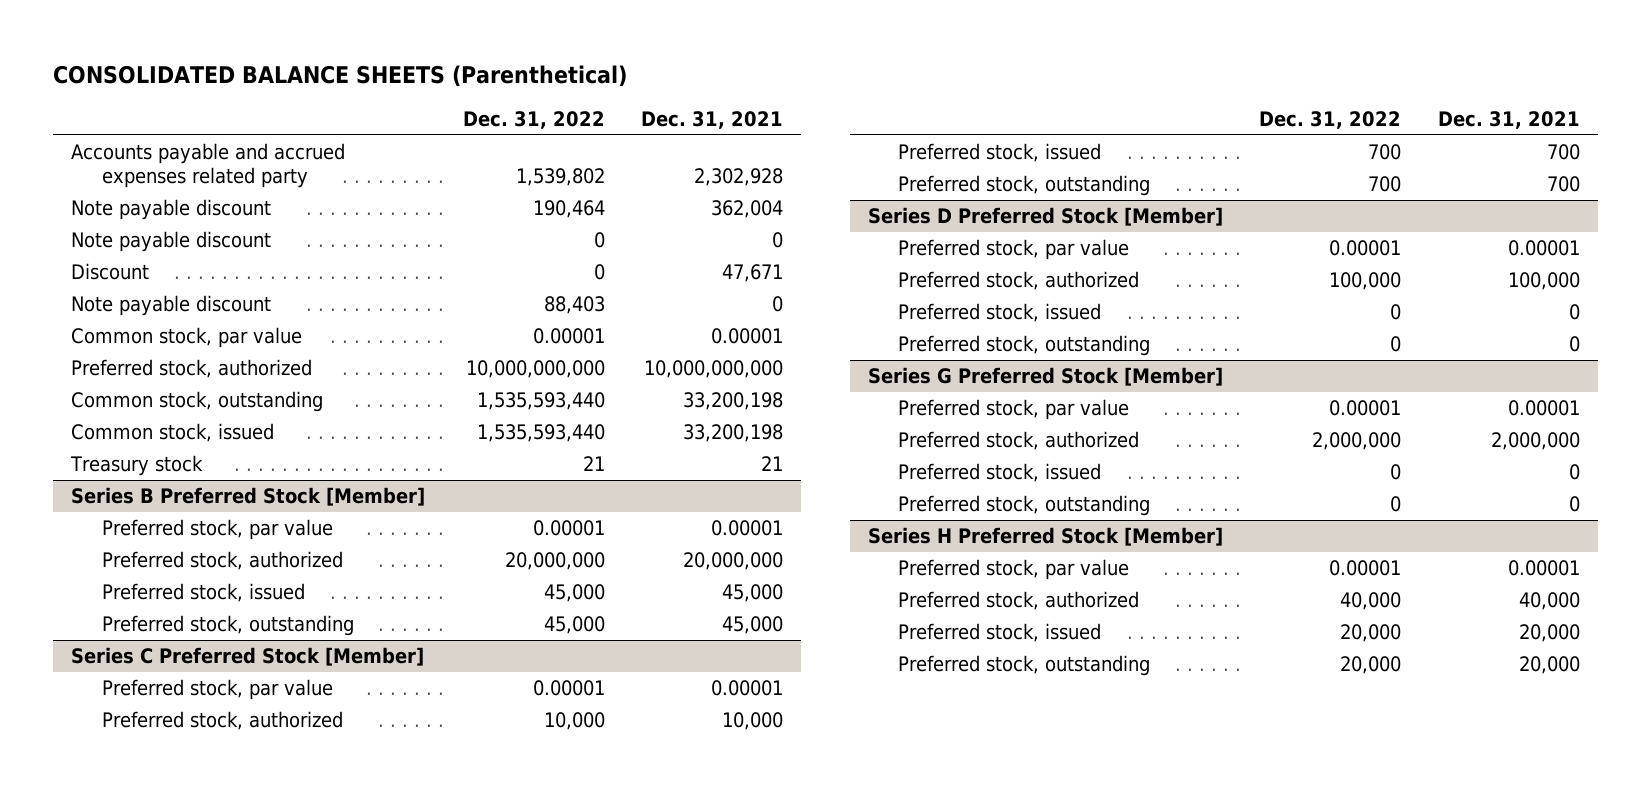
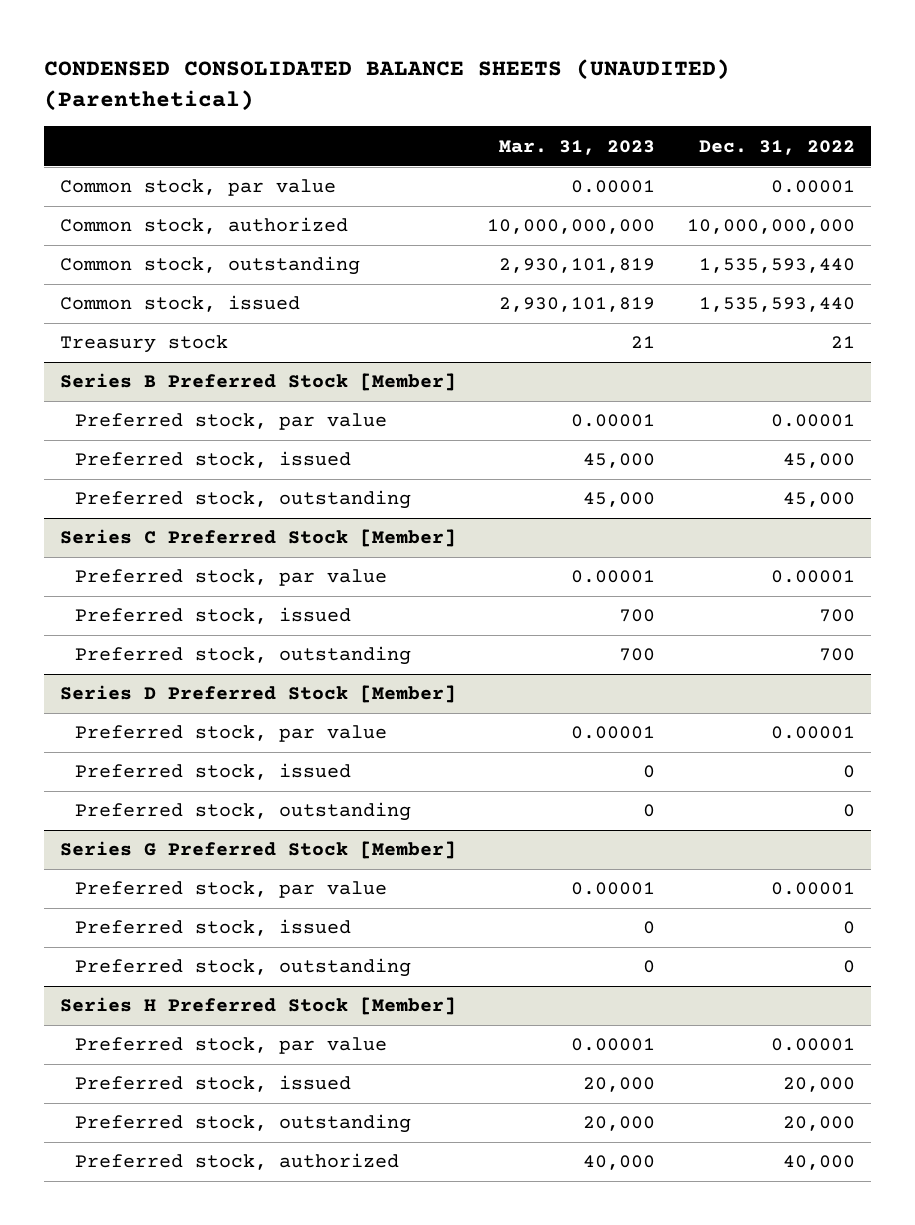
[53,65,628,88] CONSOLIDATED BALANCE SHEETS (Parenthetical) -> [43,59,730,112] CONDENSED CONSOLIDATED BALANCE SHEETS (UNAUDITED) (Parenthetical)
[640,110,783,129] Dec. 31, 2021 -> none
none -> [499,139,656,155] Mar. 31, 2023
[71,143,346,189] Accounts payable and accrued expenses related party -> none
[71,199,272,221] Note payable discount -> none
[71,231,272,253] Note payable discount -> none
[71,263,150,281] Discount -> none
[71,295,272,317] Note payable discount -> none
[71,359,313,379] Preferred stock, authorized -> [59,217,348,235] Common stock, authorized
[101,551,343,571] Preferred stock, authorized -> none
[101,711,343,731] Preferred stock, authorized -> none
[898,271,1140,291] Preferred stock, authorized -> none
[898,431,1140,451] Preferred stock, authorized -> none
[898,591,1140,611] Preferred stock, authorized -> [75,1153,400,1171] Preferred stock, authorized

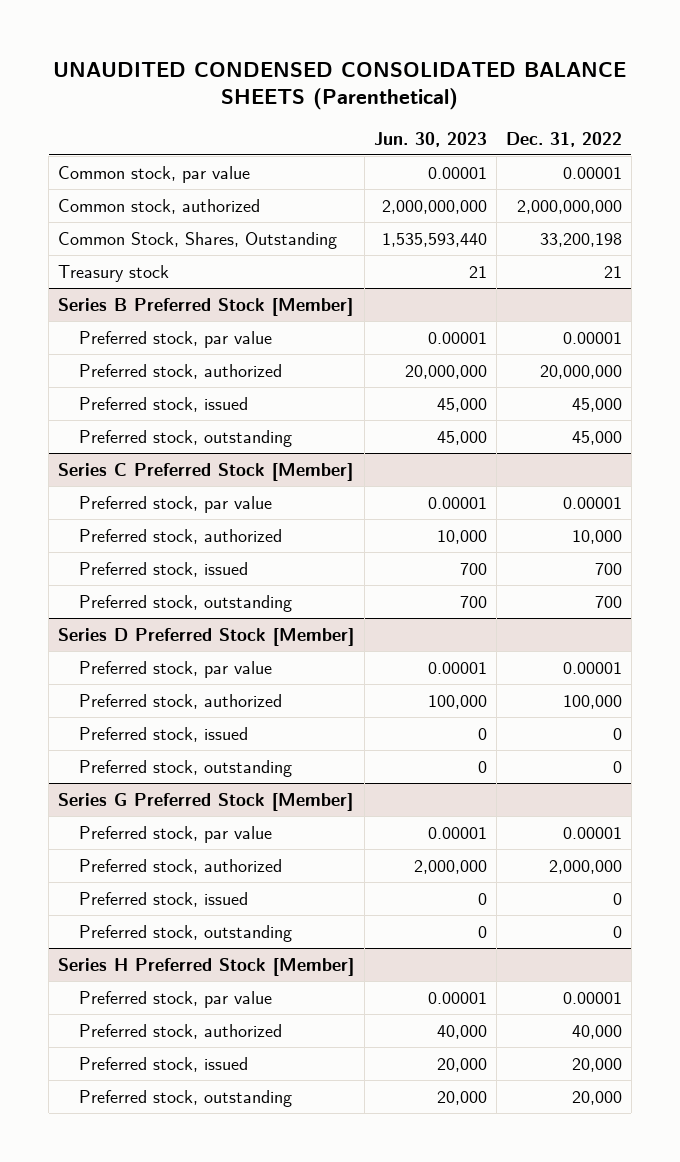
[43,59,730,112] CONDENSED CONSOLIDATED BALANCE SHEETS (UNAUDITED) (Parenthetical) -> [53,61,627,111] UNAUDITED CONDENSED CONSOLIDATED BALANCE SHEETS (Parenthetical)
[499,139,656,155] Mar. 31, 2023 -> none
none -> [373,131,487,147] Jun. 30, 2023
[59,295,300,313] Common stock, issued -> none
[686,219,855,235] 10,000,000,000 -> [516,199,622,214] 2,000,000,000
[59,256,360,276] Common stock, outstanding -> [58,231,338,249] Common Stock, Shares, Outstanding
[698,258,855,274] 1,535,593,440 -> [539,232,622,247] 33,200,198
none -> [79,363,283,379] Preferred stock, authorized
none -> [79,528,283,544] Preferred stock, authorized
none -> [79,693,283,709] Preferred stock, authorized
none -> [79,858,283,874] Preferred stock, authorized
[75,1153,400,1171] Preferred stock, authorized -> [79,1023,283,1039] Preferred stock, authorized

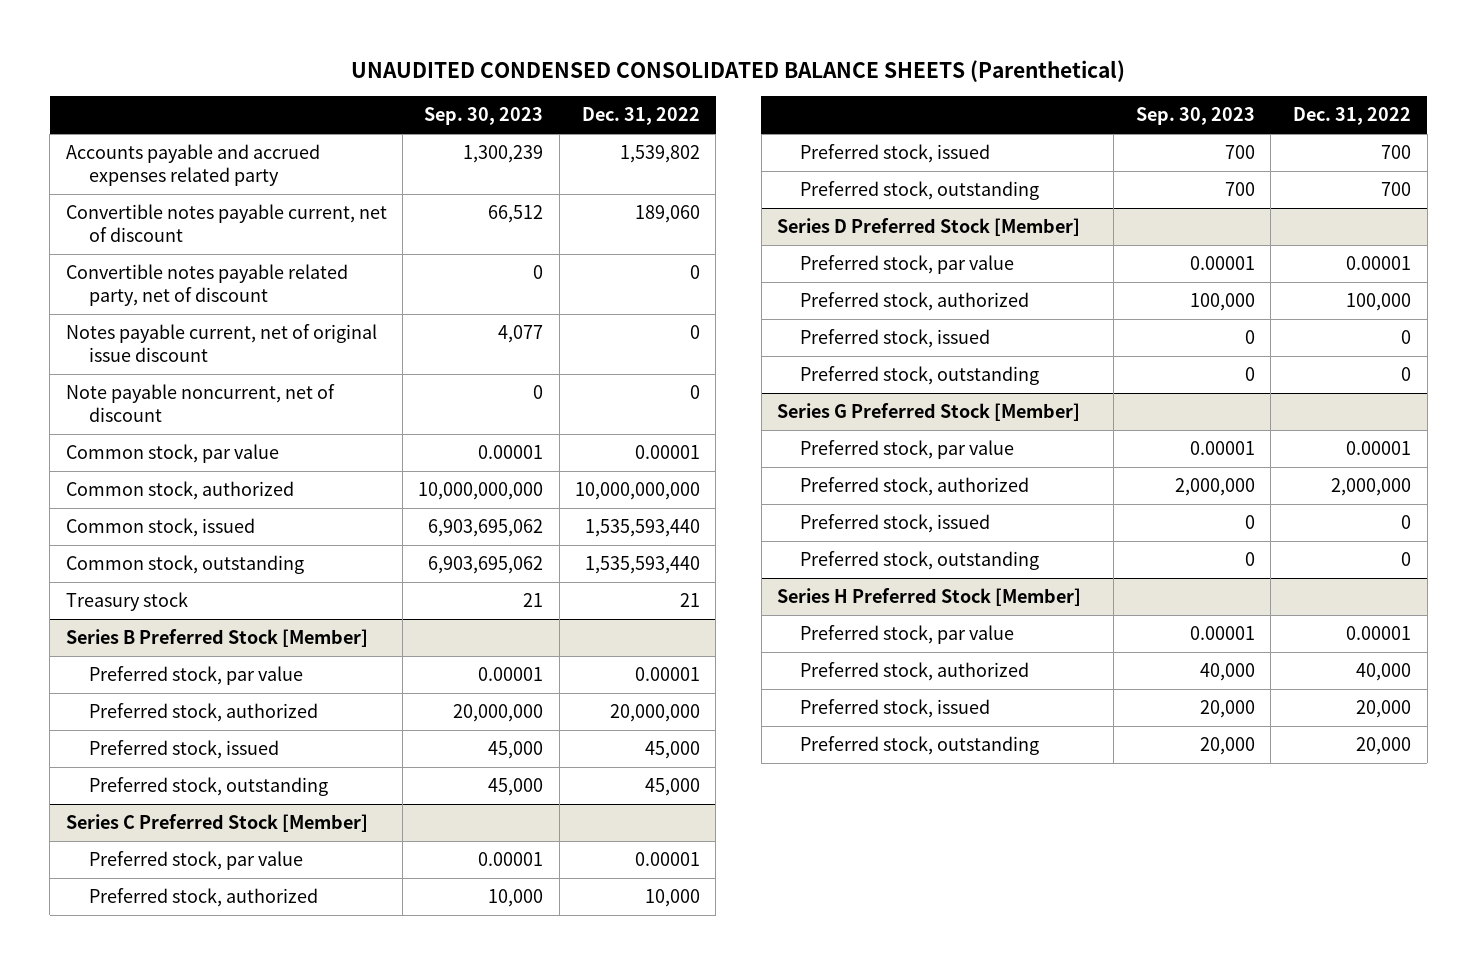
[373,131,487,147] Jun. 30, 2023 -> none
none -> [424,107,544,126] Sep. 30, 2023
none -> [65,144,320,187] Accounts payable and accrued expenses related party
none -> [65,204,387,243] Convertible notes payable current, net of discount
none -> [65,264,348,307] Convertible notes payable related party, net of discount
none -> [65,324,377,363] Notes payable current, net of original issue discount
none -> [65,384,335,423] Note payable noncurrent, net of discount
[516,199,622,214] 2,000,000,000 -> [574,482,700,501] 10,000,000,000
none -> [65,518,255,538] Common stock, issued
[58,231,338,249] Common Stock, Shares, Outstanding -> [65,555,304,575] Common stock, outstanding
[539,232,622,247] 33,200,198 -> [584,556,700,575] 1,535,593,440

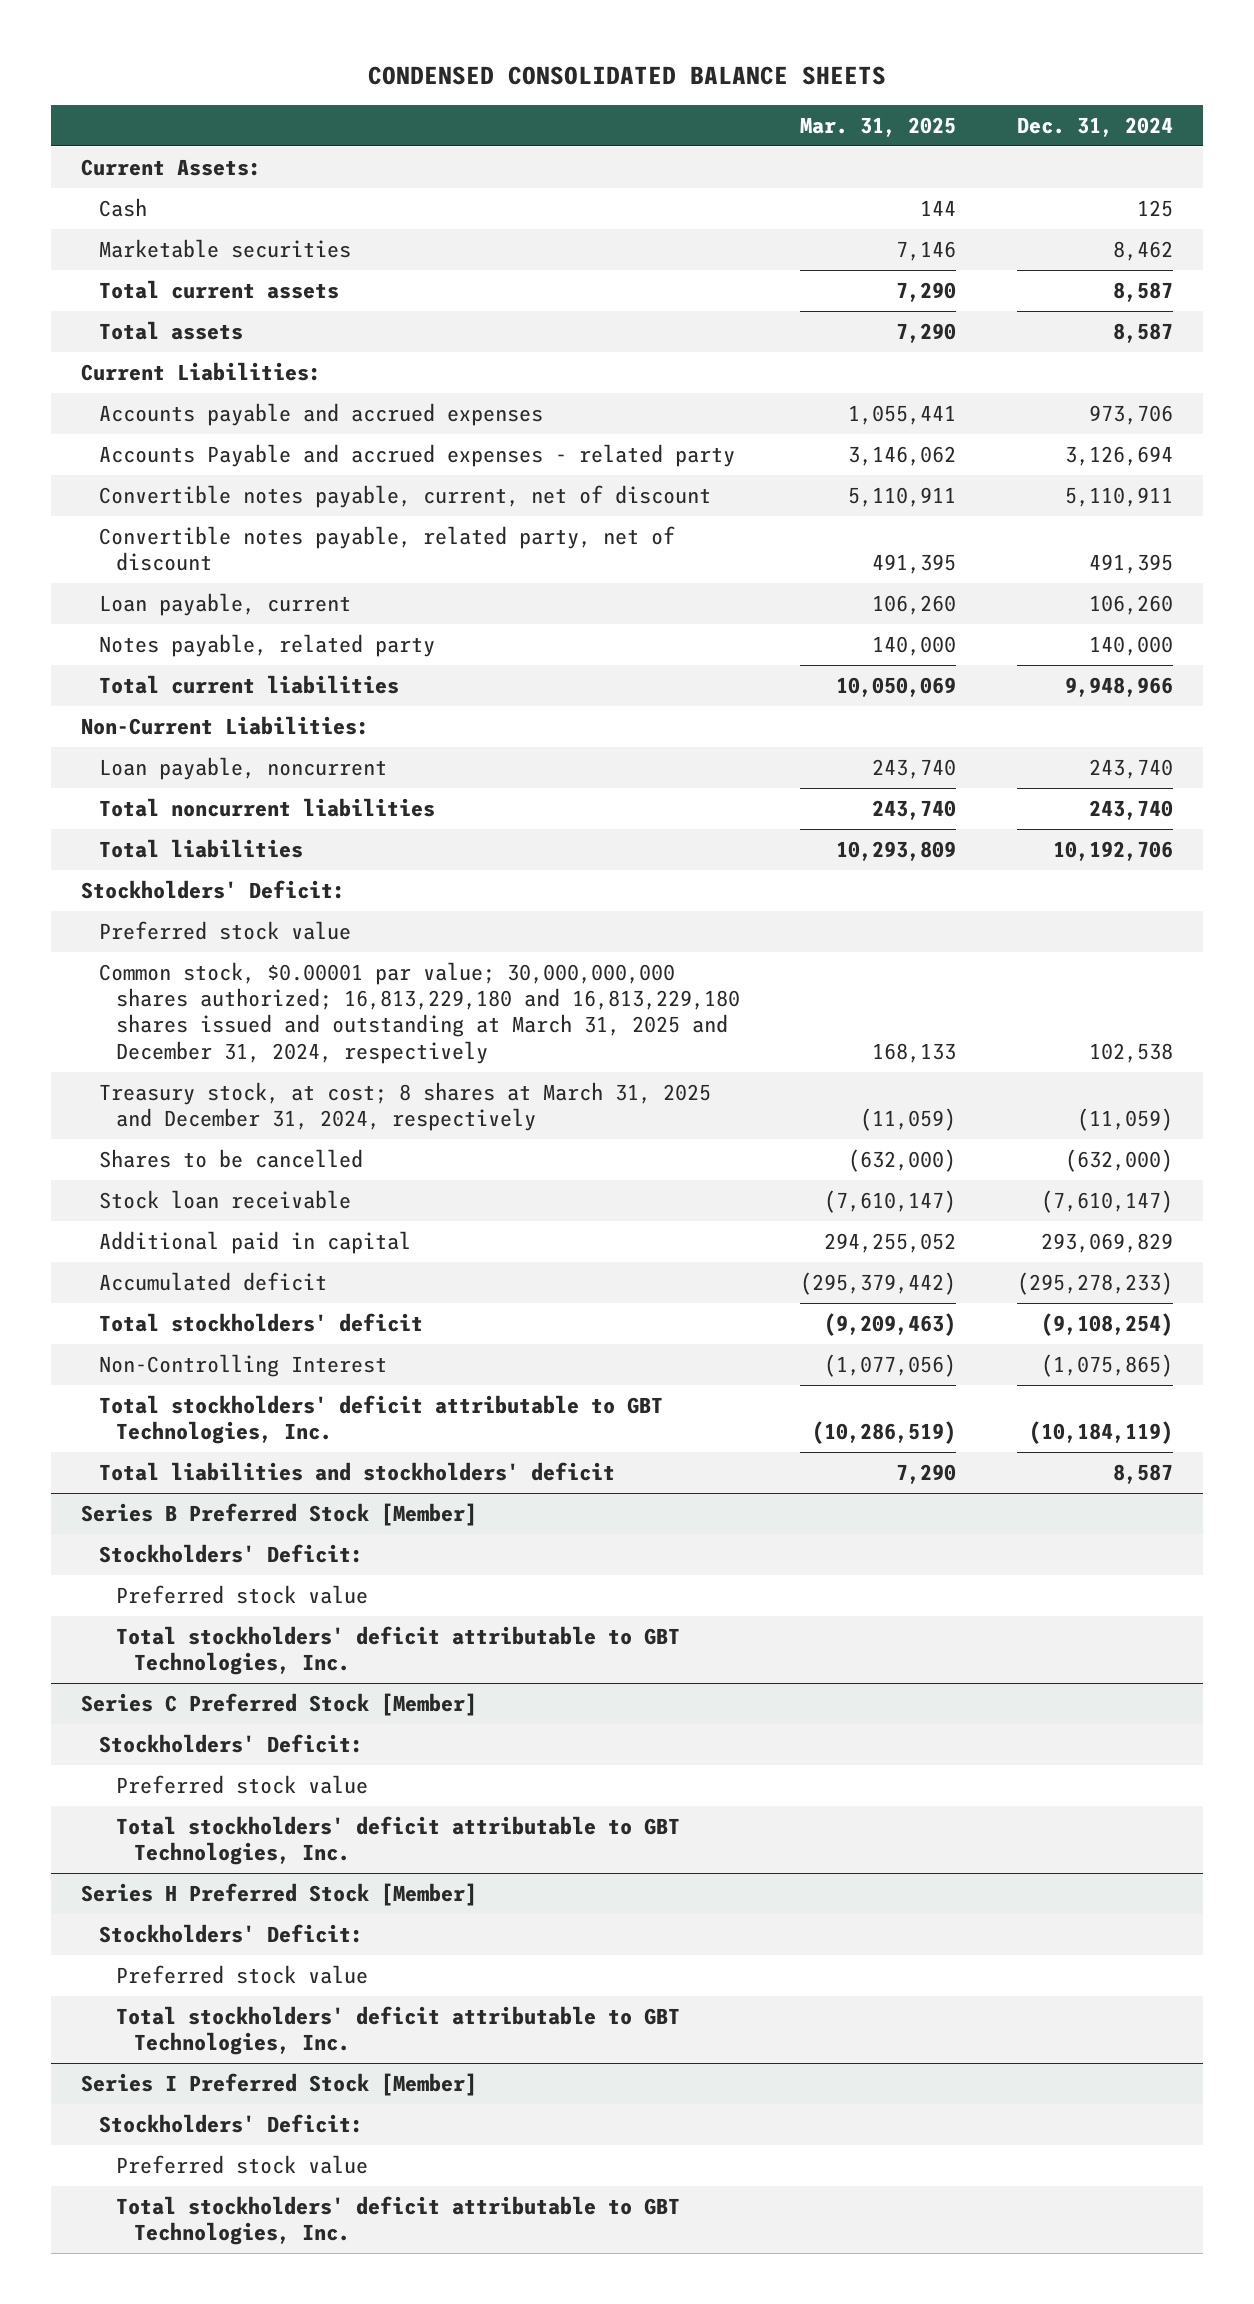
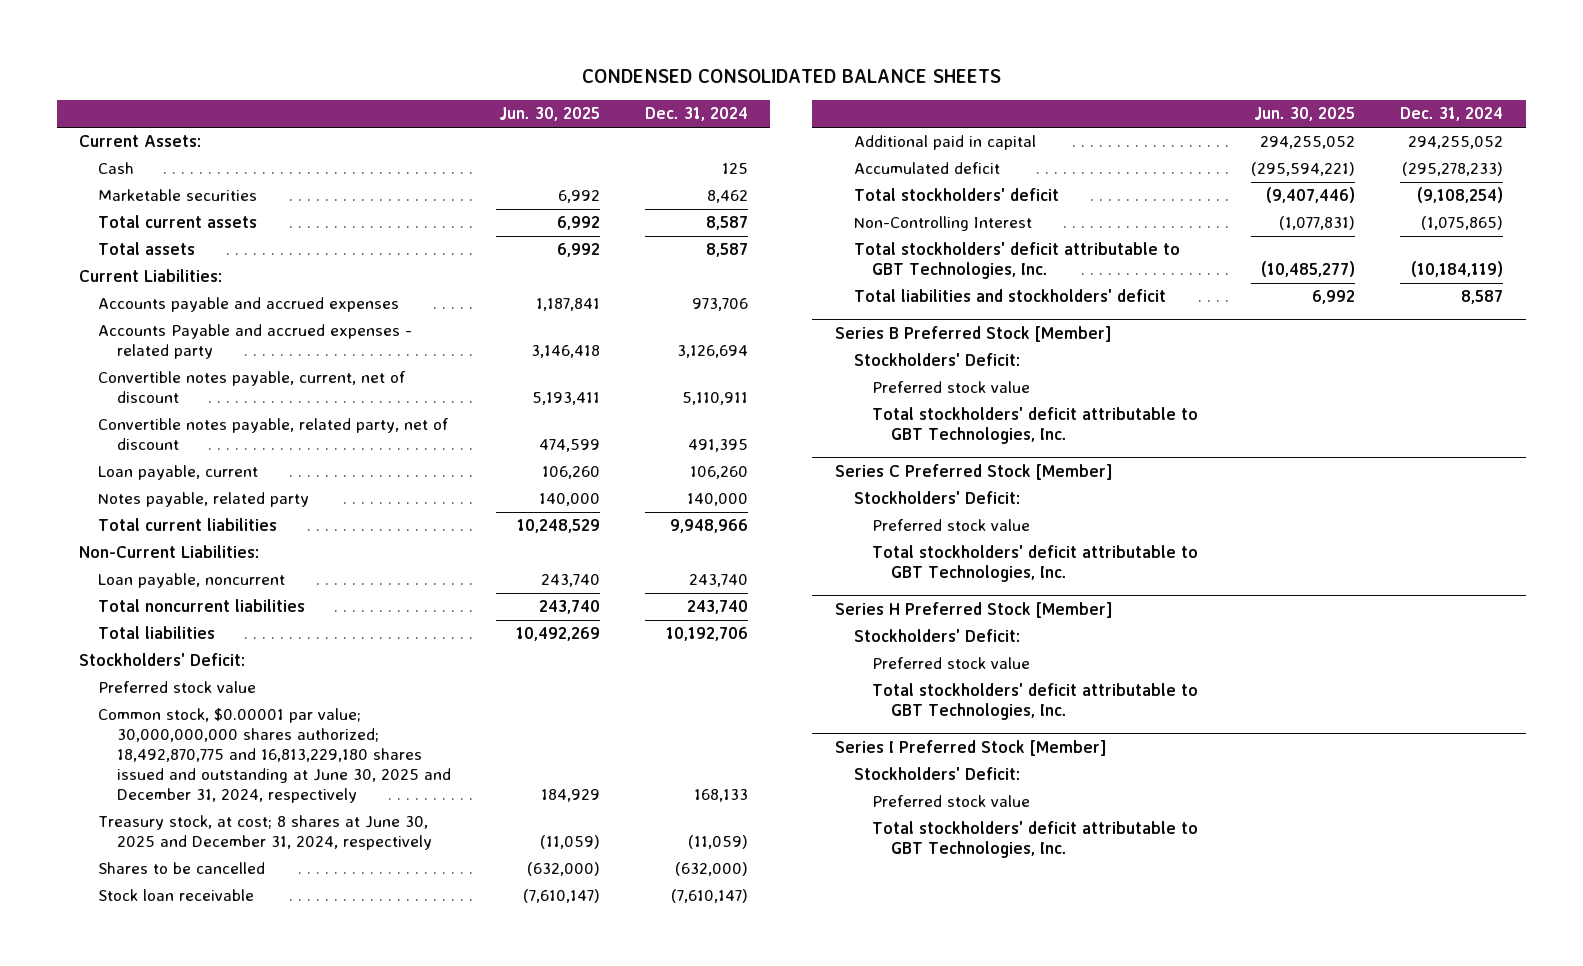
[800,116,957,137] Mar. 31, 2025 -> none
none -> [498,107,600,122] Jun. 30, 2025
[98,961,741,1064] Common stock, $0.00001 par value; 30,000,000,000 shares authorized; 16,813,229,180 and 16,813,229,180 shares issued and outstanding at March 31, 2025 and December 31, 2024, respectively -> [98,708,451,804] Common stock, $0.00001 par value; 30,000,000,000 shares authorized; 18,492,870,775 and 16,813,229,180 shares issued and outstanding at June 30, 2025 and December 31, 2024, respectively
[1088,1042,1173,1063] 102,538 -> [693,789,748,803] 168,133
[98,1081,711,1132] Treasury stock, at cost; 8 shares at March 31, 2025 and December 31, 2024, respectively -> [98,815,432,851] Treasury stock, at cost; 8 shares at June 30, 2025 and December 31, 2024, respectively
[1040,1232,1173,1253] 293,069,829 -> [1408,136,1504,150] 294,255,052

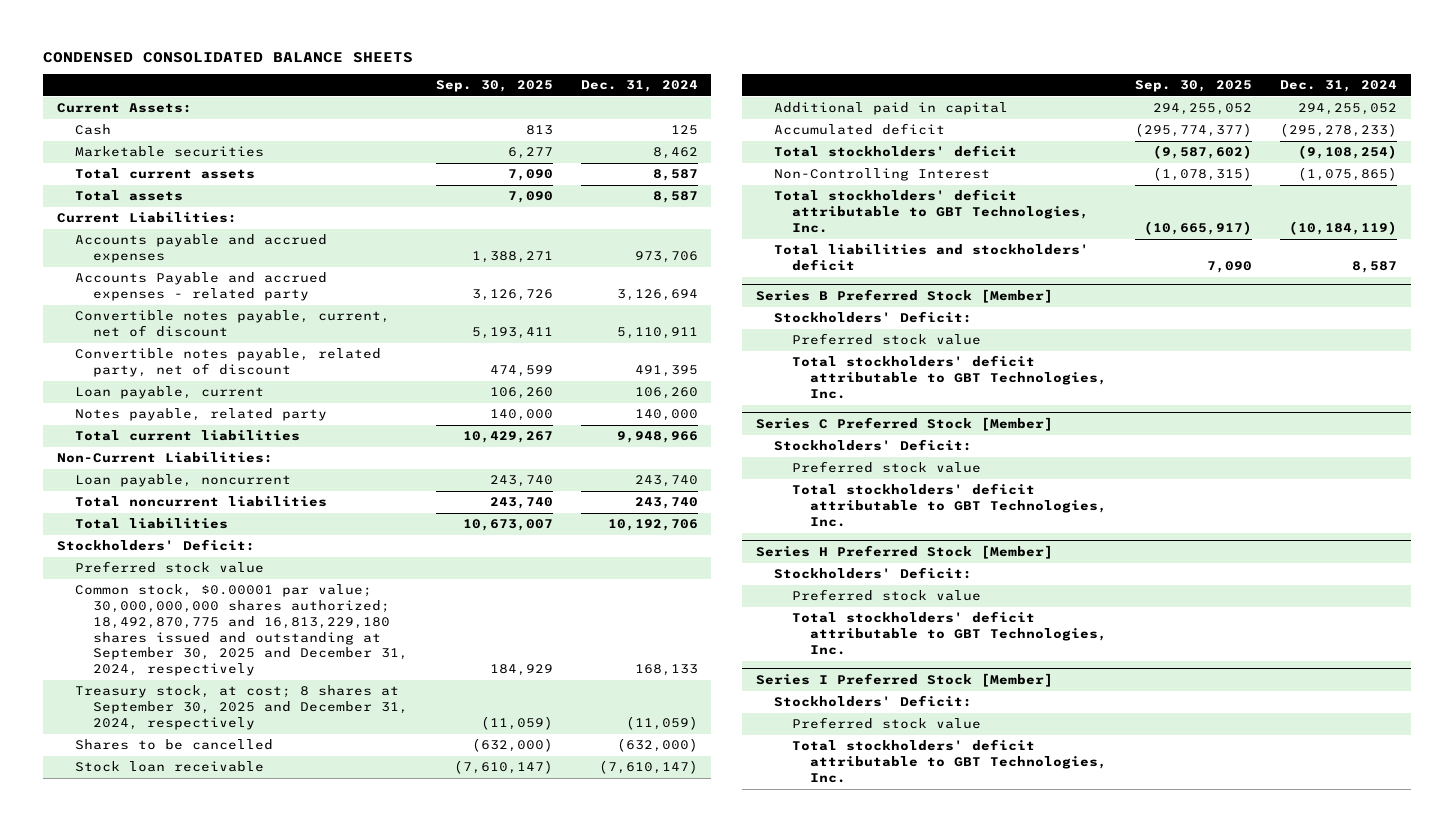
[498,107,600,122] Jun. 30, 2025 -> none
none -> [435,80,553,93] Sep. 30, 2025
[98,708,451,804] Common stock, $0.00001 par value; 30,000,000,000 shares authorized; 18,492,870,775 and 16,813,229,180 shares issued and outstanding at June 30, 2025 and December 31, 2024, respectively -> [74,584,408,677] Common stock, $0.00001 par value; 30,000,000,000 shares authorized; 18,492,870,775 and 16,813,229,180 shares issued and outstanding at September 30, 2025 and December 31, 2024, respectively
[98,815,432,851] Treasury stock, at cost; 8 shares at June 30, 2025 and December 31, 2024, respectively -> [74,685,408,730] Treasury stock, at cost; 8 shares at September 30, 2025 and December 31, 2024, respectively

